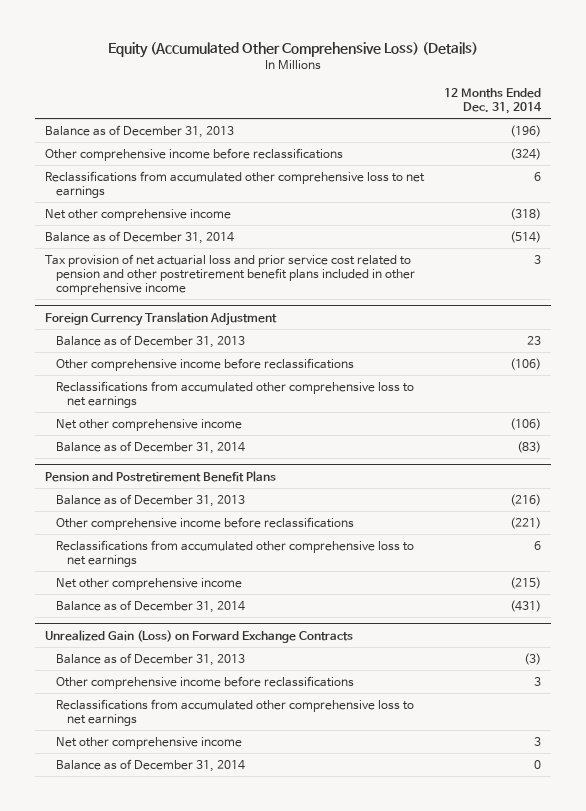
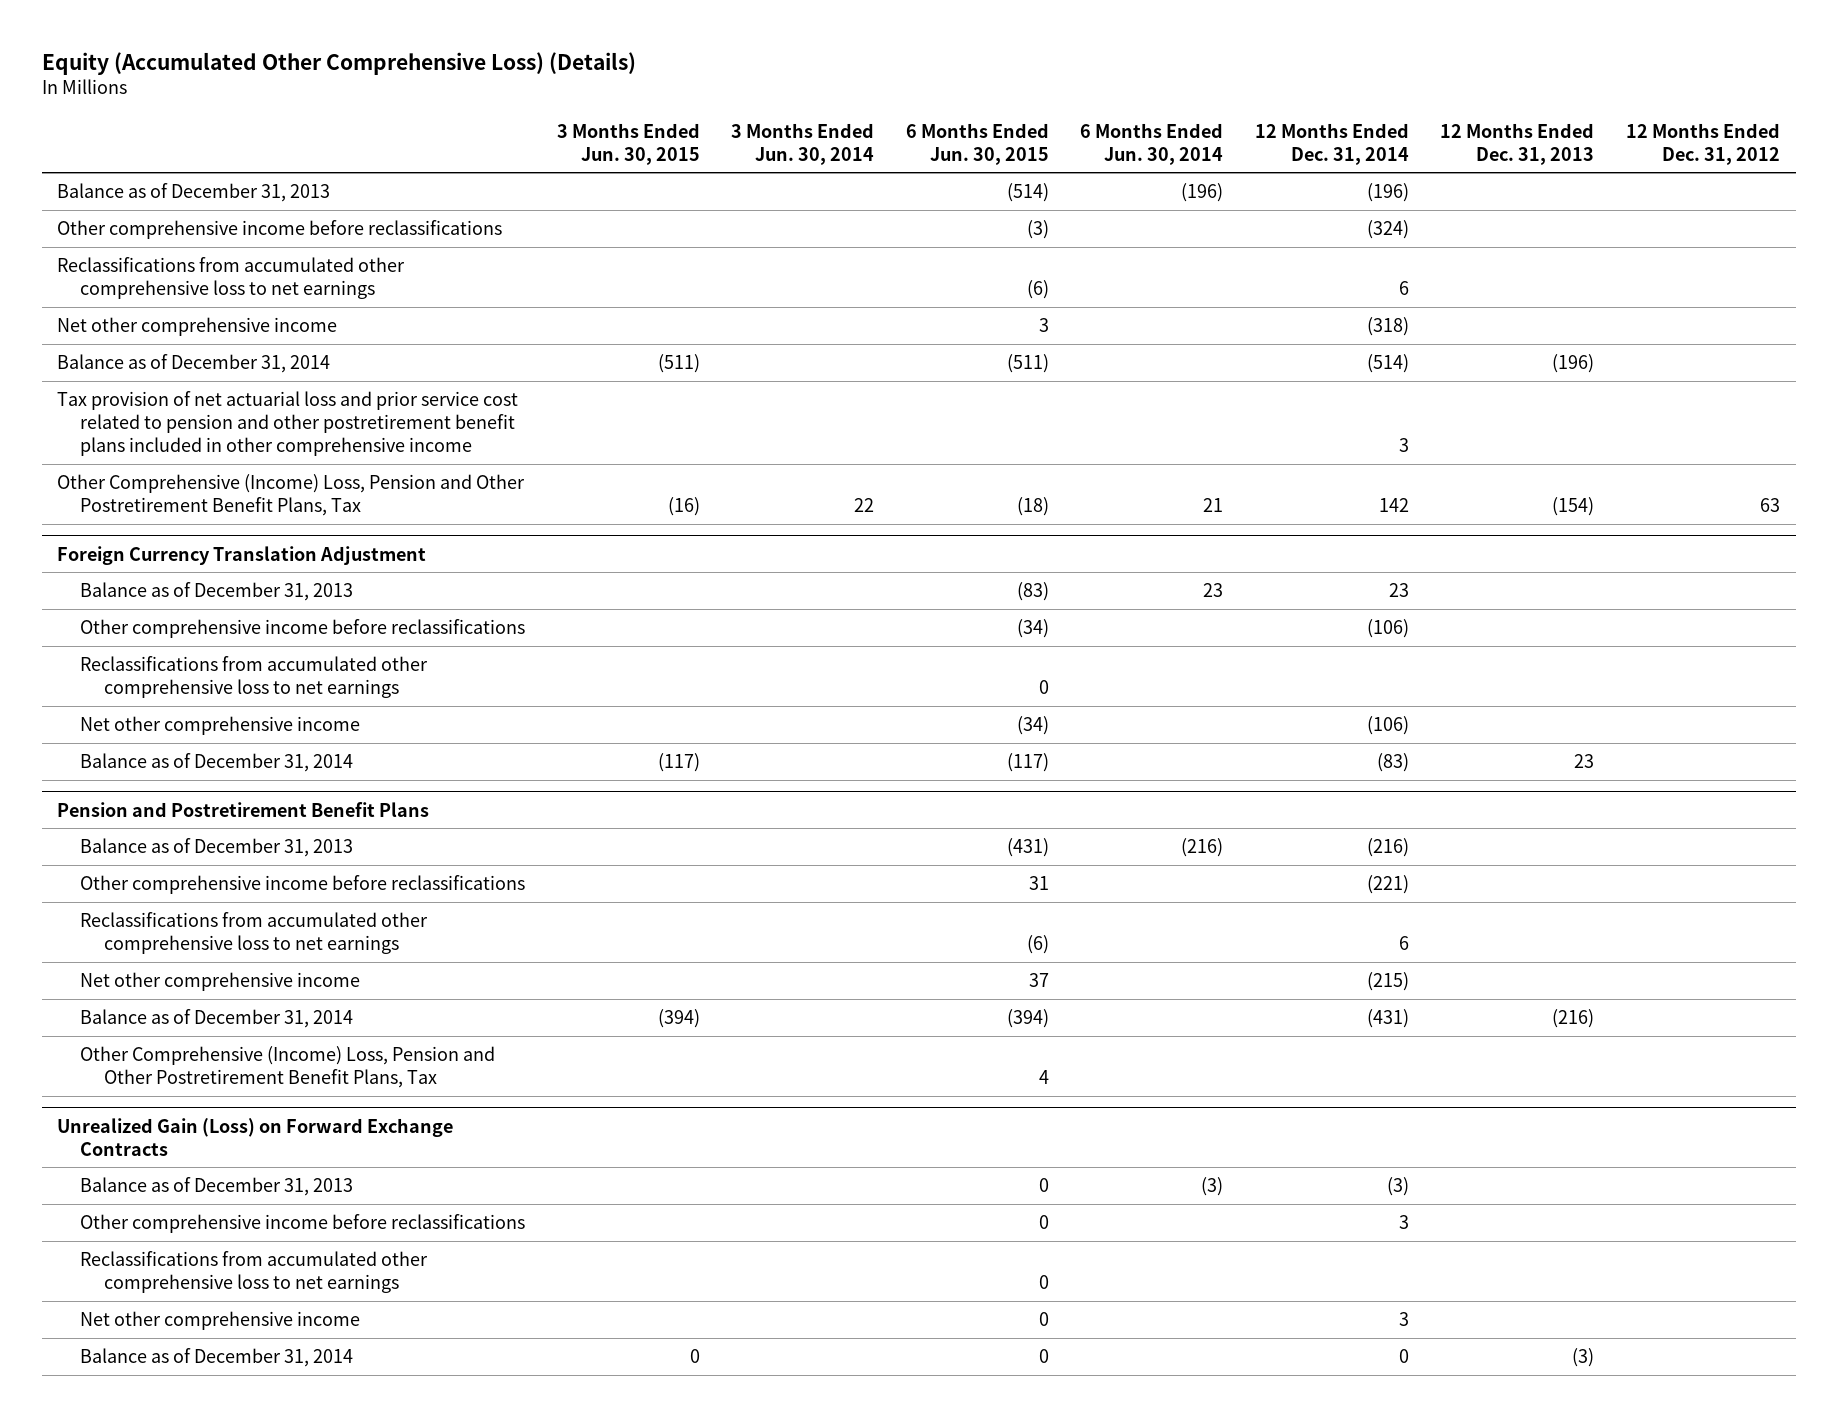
none -> [556,122,700,165] 3 Months Ended Jun. 30, 2015
none -> [731,122,875,165] 3 Months Ended Jun. 30, 2014
none -> [905,122,1049,165] 6 Months Ended Jun. 30, 2015
none -> [1080,122,1224,165] 6 Months Ended Jun. 30, 2014
none -> [1440,122,1595,165] 12 Months Ended Dec. 31, 2013
none -> [1625,122,1780,165] 12 Months Ended Dec. 31, 2012
none -> [57,474,526,517] Other Comprehensive (Income) Loss, Pension and Other Postretirement Benefit Plans, Tax
none -> [80,1046,496,1089] Other Comprehensive (Income) Loss, Pension and Other Postretirement Benefit Plans, Tax

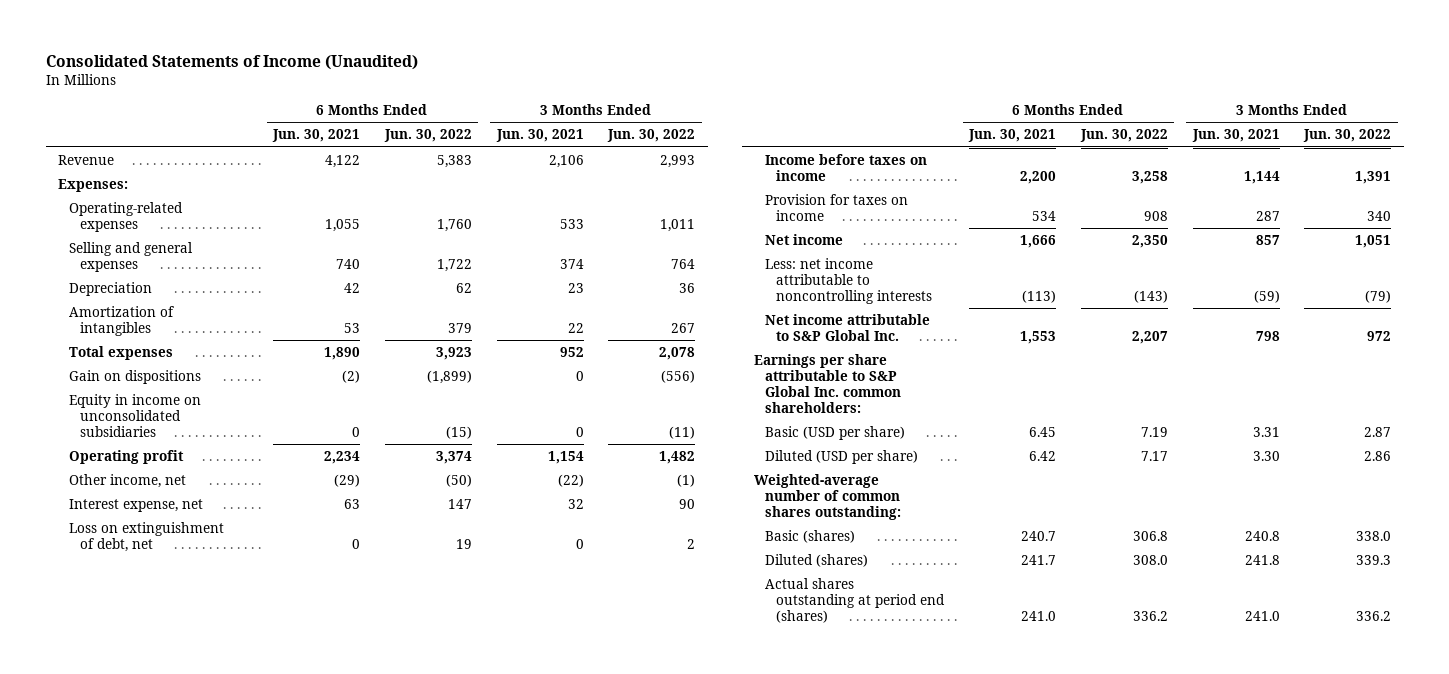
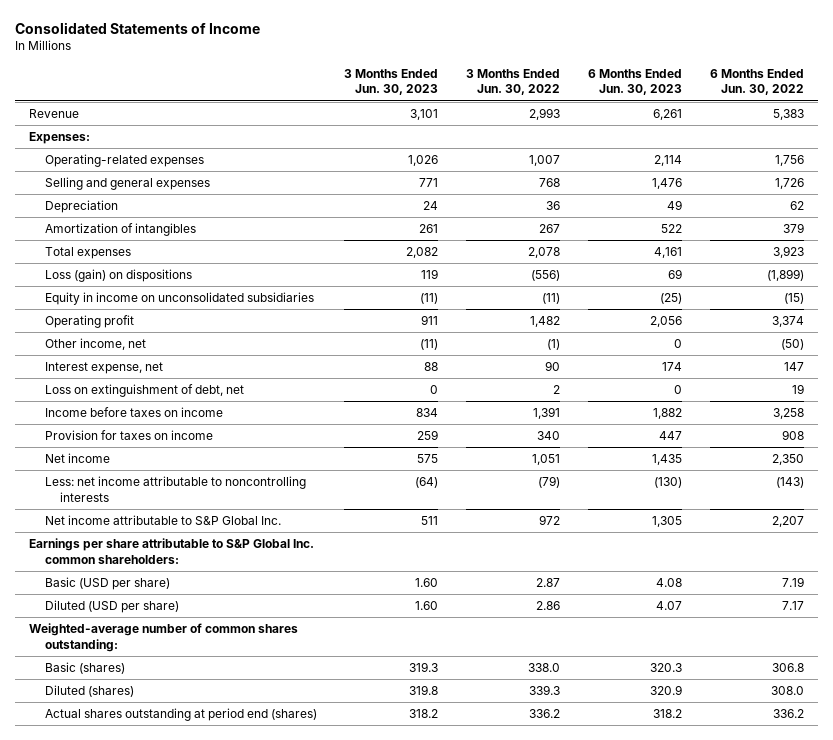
[45,54,418,70] Consolidated Statements of Income (Unaudited) -> [14,21,260,34] Consolidated Statements of Income
[272,129,361,143] Jun. 30, 2021 -> none
[495,129,584,143] Jun. 30, 2021 -> none
none -> [344,68,439,96] 3 Months Ended Jun. 30, 2023
none -> [588,68,683,96] 6 Months Ended Jun. 30, 2023
[436,218,472,232] 1,760 -> [775,155,805,167] 1,756
[660,218,696,232] 1,011 -> [529,155,561,167] 1,007
[436,258,472,272] 1,722 -> [775,178,805,190] 1,726
[671,258,696,269] 764 -> [539,178,561,188] 768
[69,369,202,384] Gain on dispositions -> [44,269,192,283] Loss (gain) on dispositions

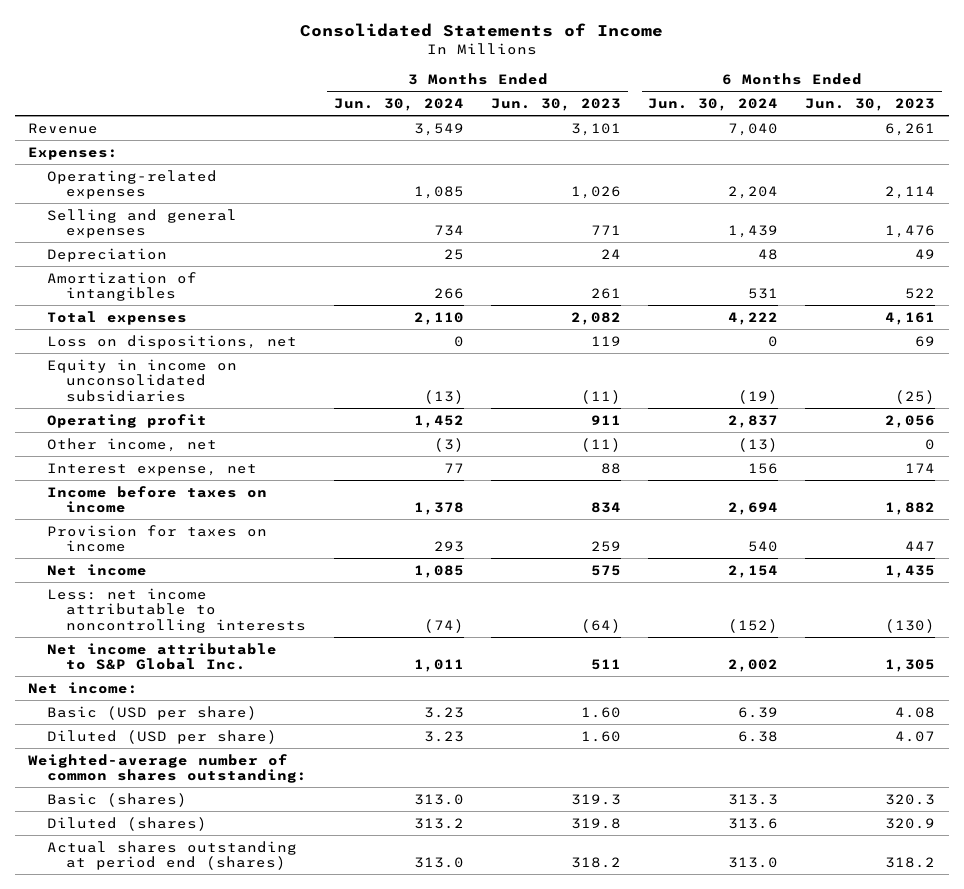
[466,68,561,96] 3 Months Ended Jun. 30, 2022 -> none
[710,68,805,96] 6 Months Ended Jun. 30, 2022 -> none
none -> [334,98,465,112] Jun. 30, 2024
none -> [648,98,779,112] Jun. 30, 2024
[44,269,192,283] Loss (gain) on dispositions -> [47,334,298,349] Loss on dispositions, net
[44,384,244,398] Loss on extinguishment of debt, net -> none
[28,538,314,564] Earnings per share attributable to S&P Global Inc. common shareholders: -> none
none -> [28,681,139,694] Net income:

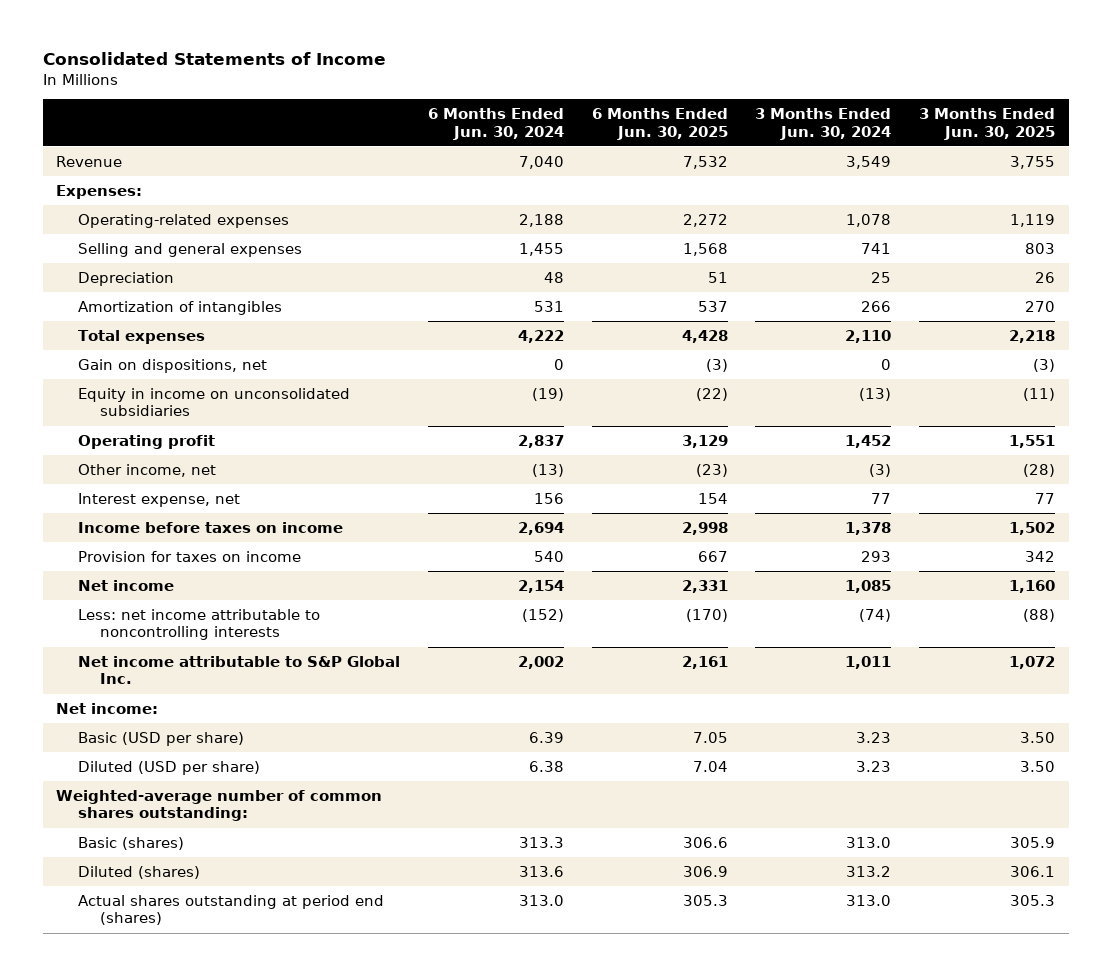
[491,98,622,112] Jun. 30, 2023 -> none
[805,98,936,112] Jun. 30, 2023 -> none
none -> [591,108,728,140] 6 Months Ended Jun. 30, 2025
none -> [919,108,1056,140] 3 Months Ended Jun. 30, 2025
[414,186,465,200] 1,085 -> [846,213,892,227] 1,078
[728,186,779,200] 2,204 -> [518,213,564,227] 2,188
[434,225,465,237] 734 -> [861,242,892,254] 741
[728,225,779,239] 1,439 -> [518,242,564,256] 1,455
[47,334,298,349] Loss on dispositions, net -> [78,358,268,373] Gain on dispositions, net

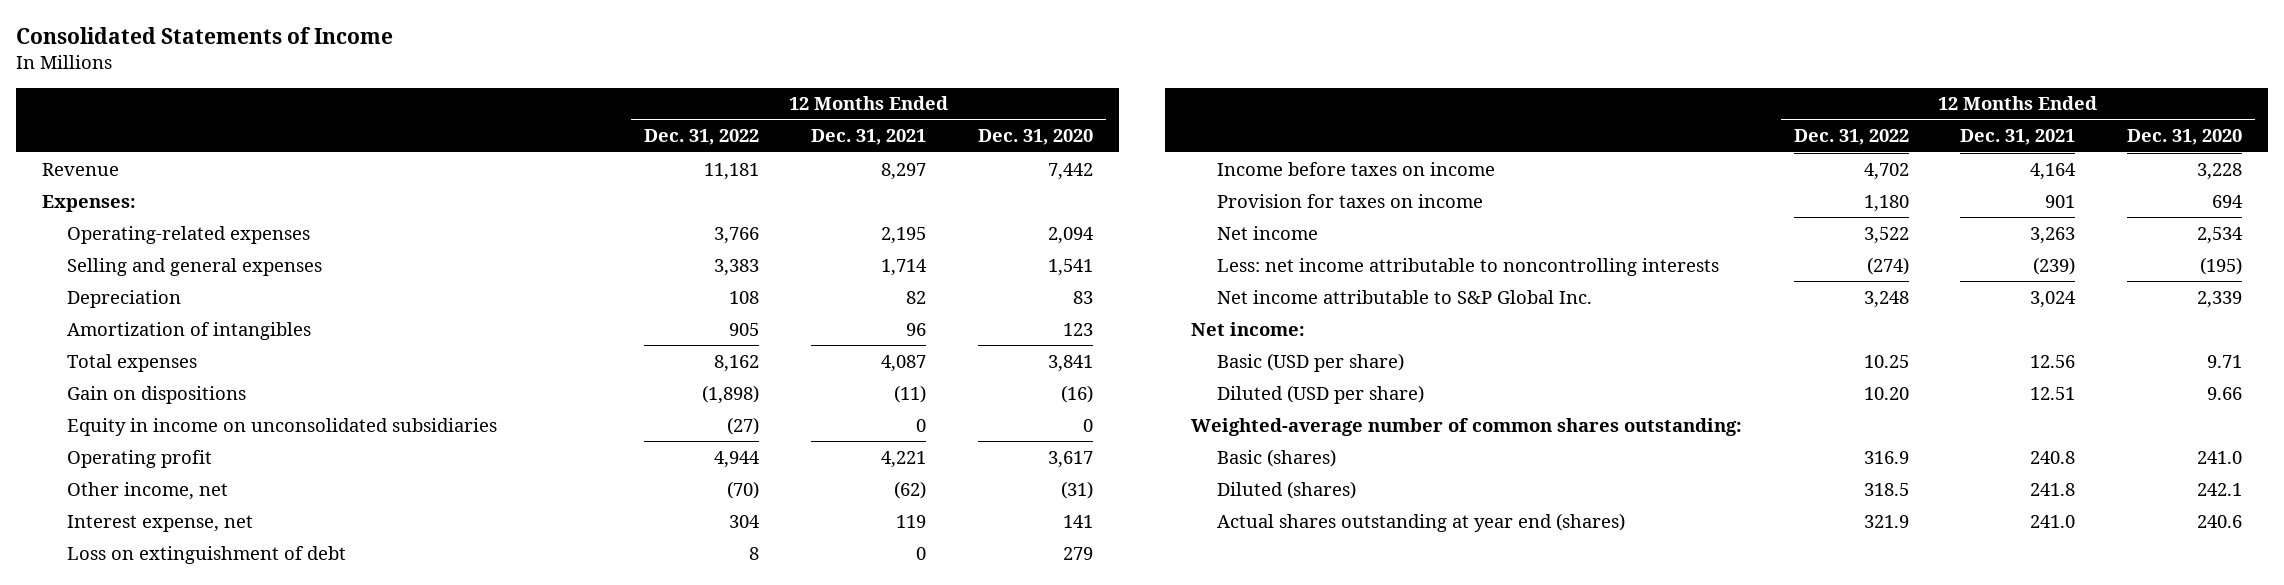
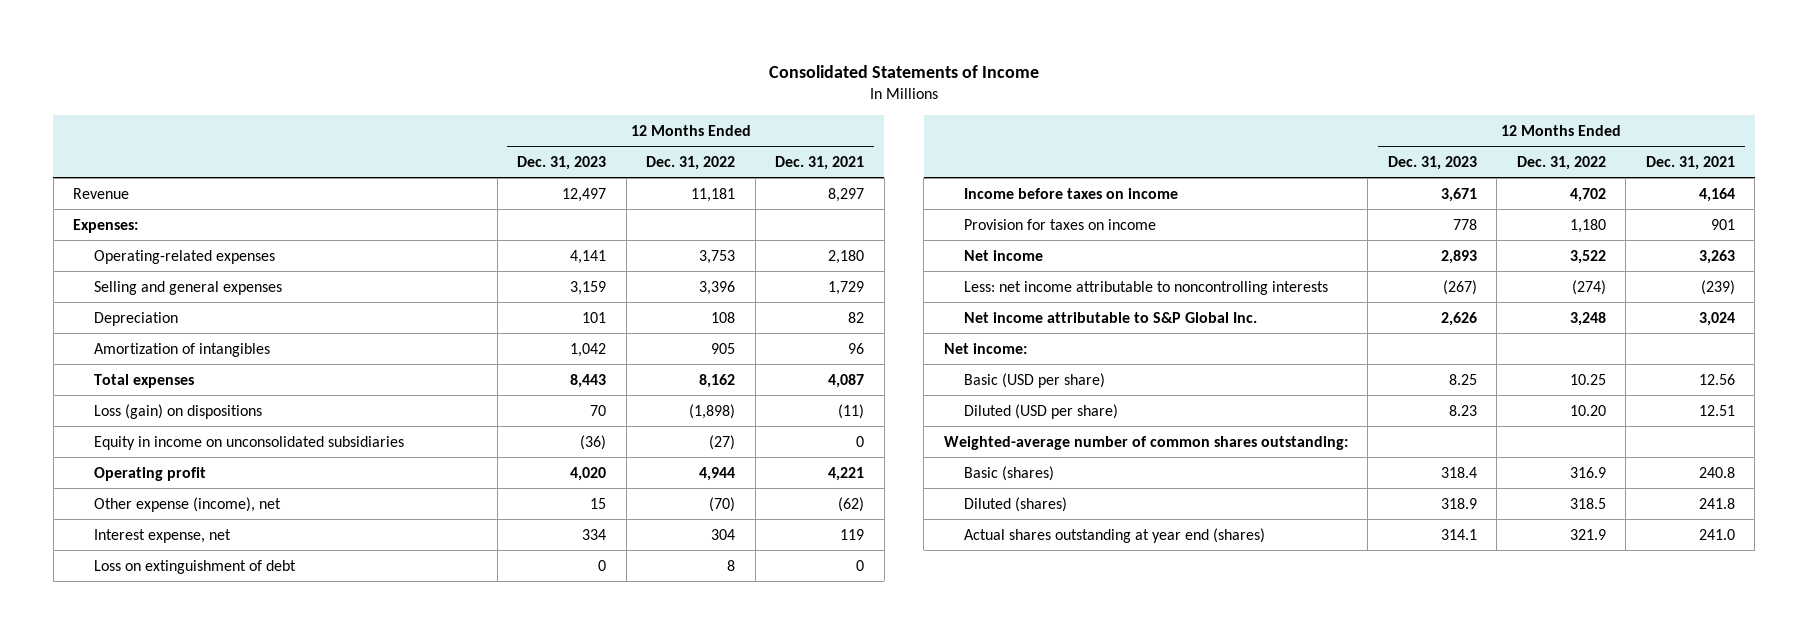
[977,129,1093,146] Dec. 31, 2020 -> none
none -> [517,155,607,170] Dec. 31, 2023
[714,226,760,244] 3,766 -> [699,249,736,264] 3,753
[881,226,927,244] 2,195 -> [828,249,865,264] 2,180
[714,258,760,276] 3,383 -> [699,280,736,295] 3,396
[881,258,928,276] 1,714 -> [828,280,865,295] 1,729
[67,385,247,404] Gain on dispositions -> [93,403,262,419] Loss (gain) on dispositions
[67,481,229,500] Other income, net -> [93,496,281,512] Other expense (income), net

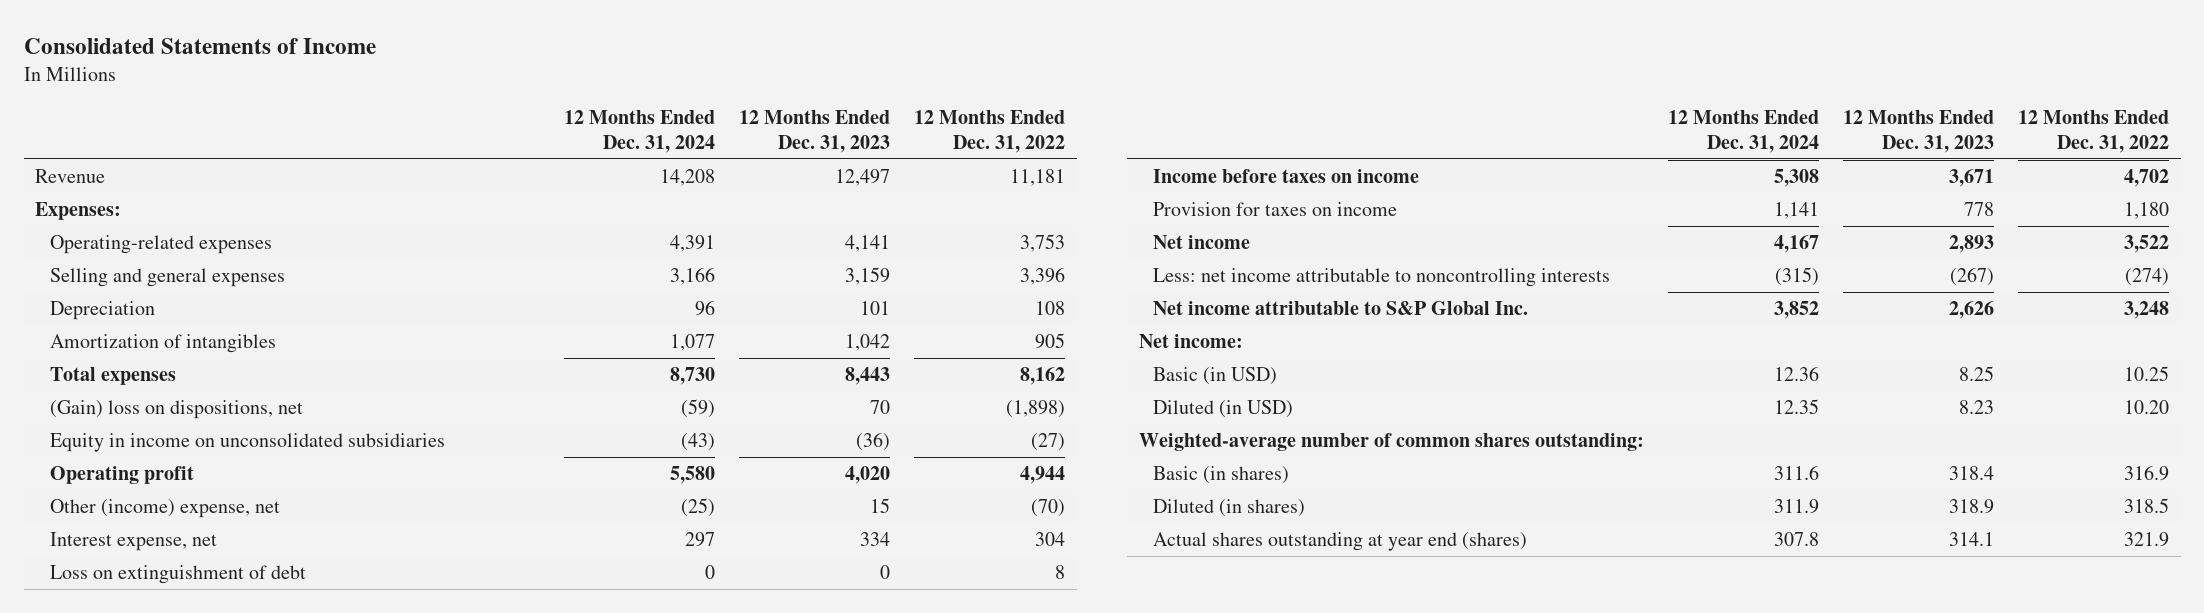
[775,155,865,170] Dec. 31, 2021 -> none
none -> [564,110,716,153] 12 Months Ended Dec. 31, 2024
[93,403,262,419] Loss (gain) on dispositions -> [49,400,303,420] (Gain) loss on dispositions, net
[93,496,281,512] Other expense (income), net -> [49,499,280,519] Other (income) expense, net
[964,372,1106,388] Basic (USD per share) -> [1153,367,1278,386] Basic (in USD)
[964,403,1119,419] Diluted (USD per share) -> [1153,400,1294,419] Diluted (in USD)
[964,465,1055,481] Basic (shares) -> [1153,466,1290,485] Basic (in shares)
[964,496,1068,512] Diluted (shares) -> [1153,499,1306,518] Diluted (in shares)

